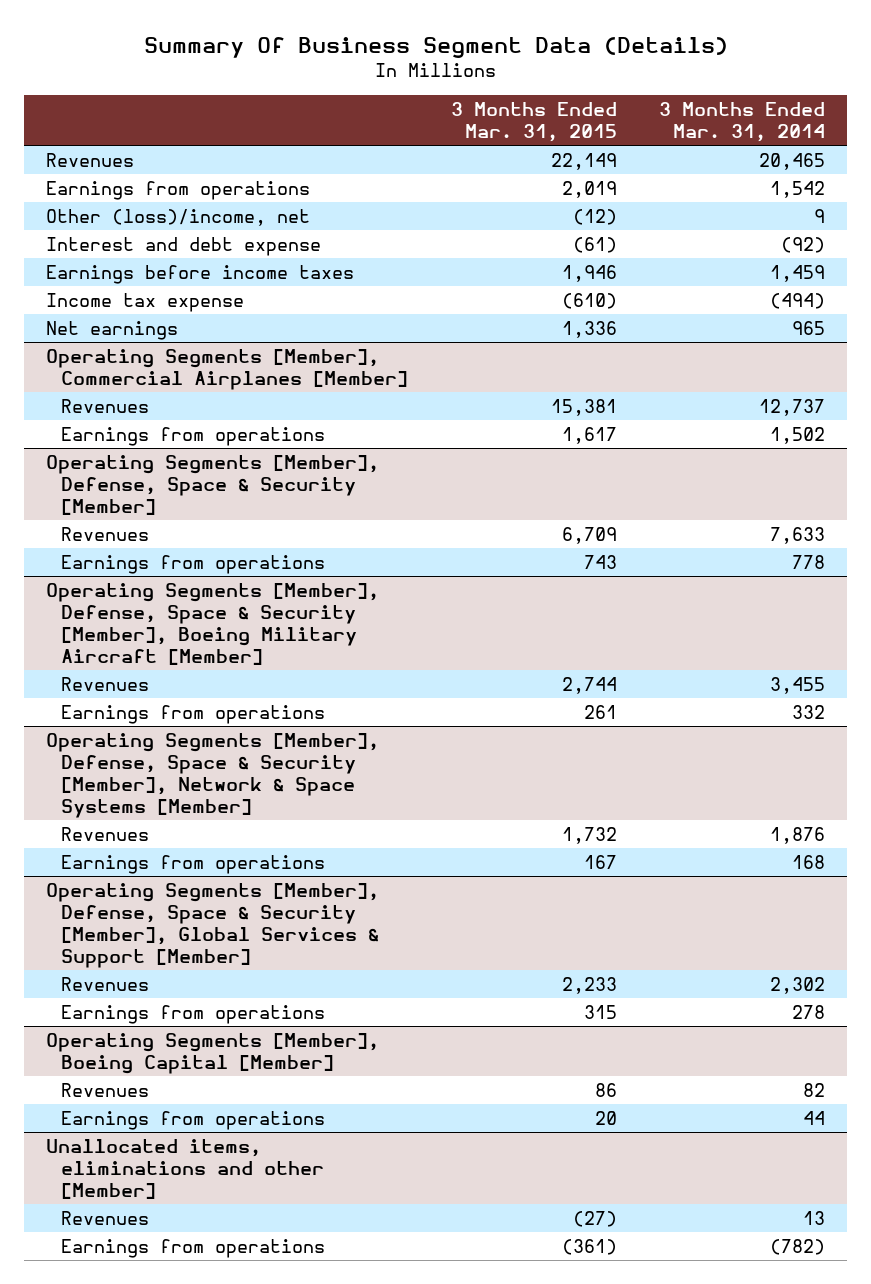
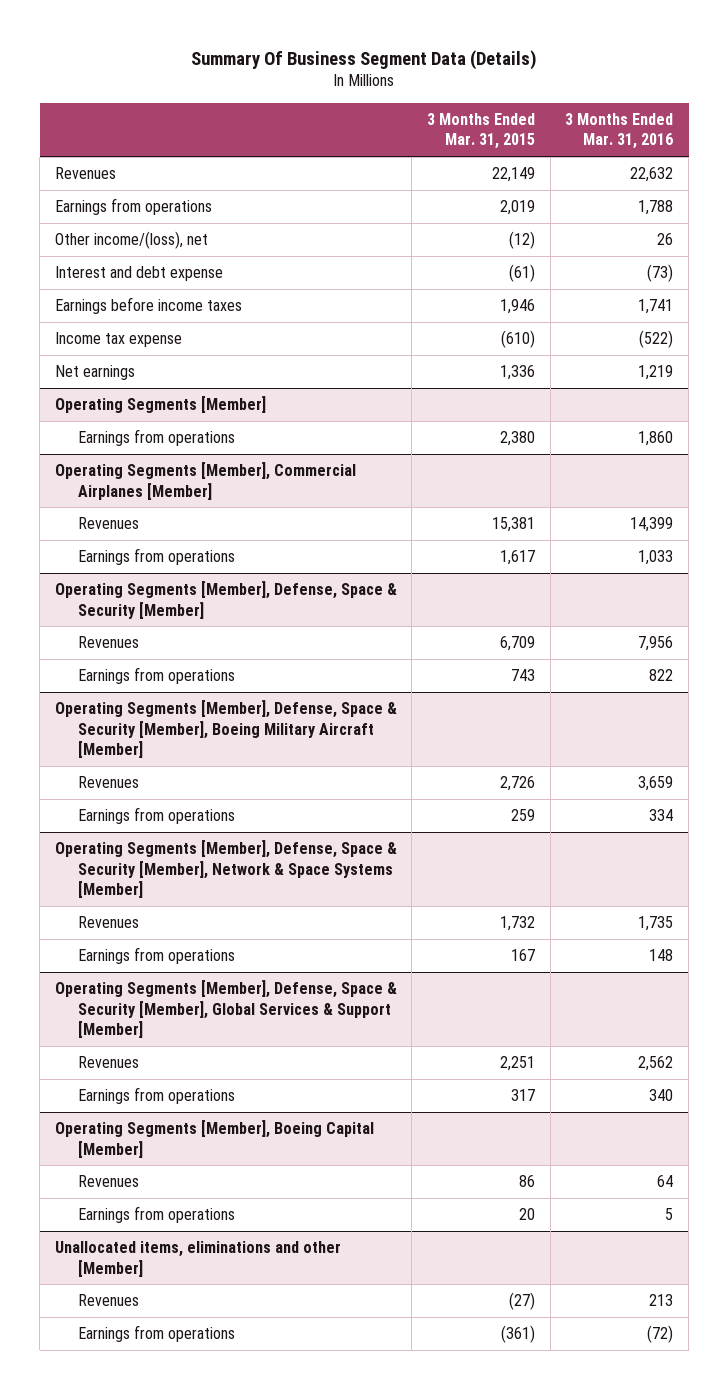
[659,102,826,143] 3 Months Ended Mar. 31, 2014 -> none
none -> [565,112,674,150] 3 Months Ended Mar. 31, 2016
[45,209,310,227] Other (loss)/income, net -> [54,231,208,250] Other income/(loss), net
none -> [54,396,266,414] Operating Segments [Member]
none -> [78,429,236,447] Earnings from operations
[561,677,617,695] 2,744 -> [500,776,536,792] 2,726
[583,705,617,720] 261 -> [511,809,536,822] 259
[561,977,617,995] 2,233 -> [500,1056,536,1072] 2,251
[583,1005,617,1020] 315 -> [511,1089,536,1102] 317

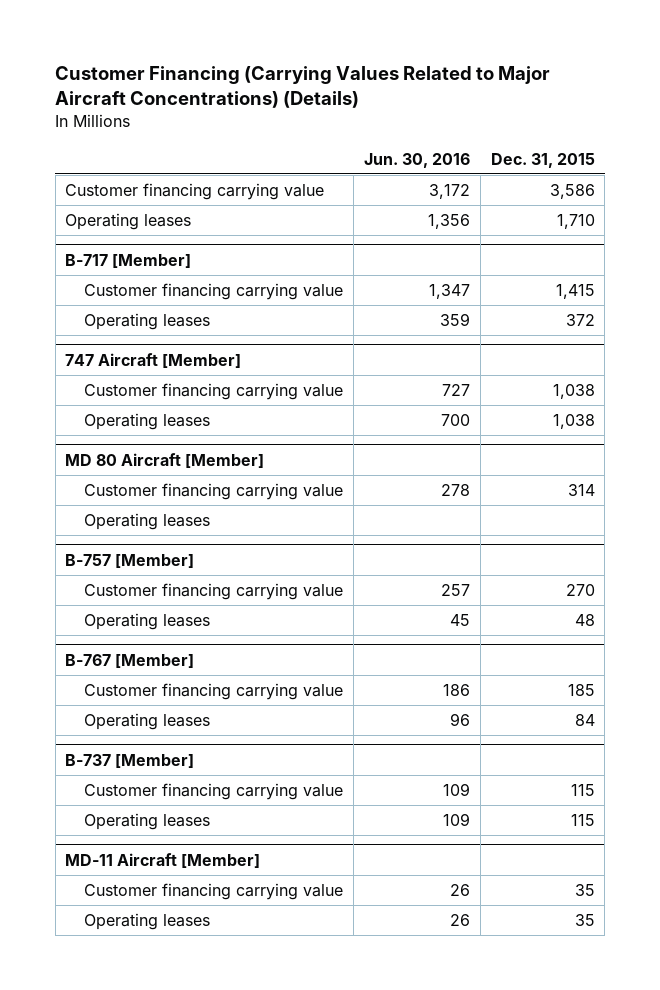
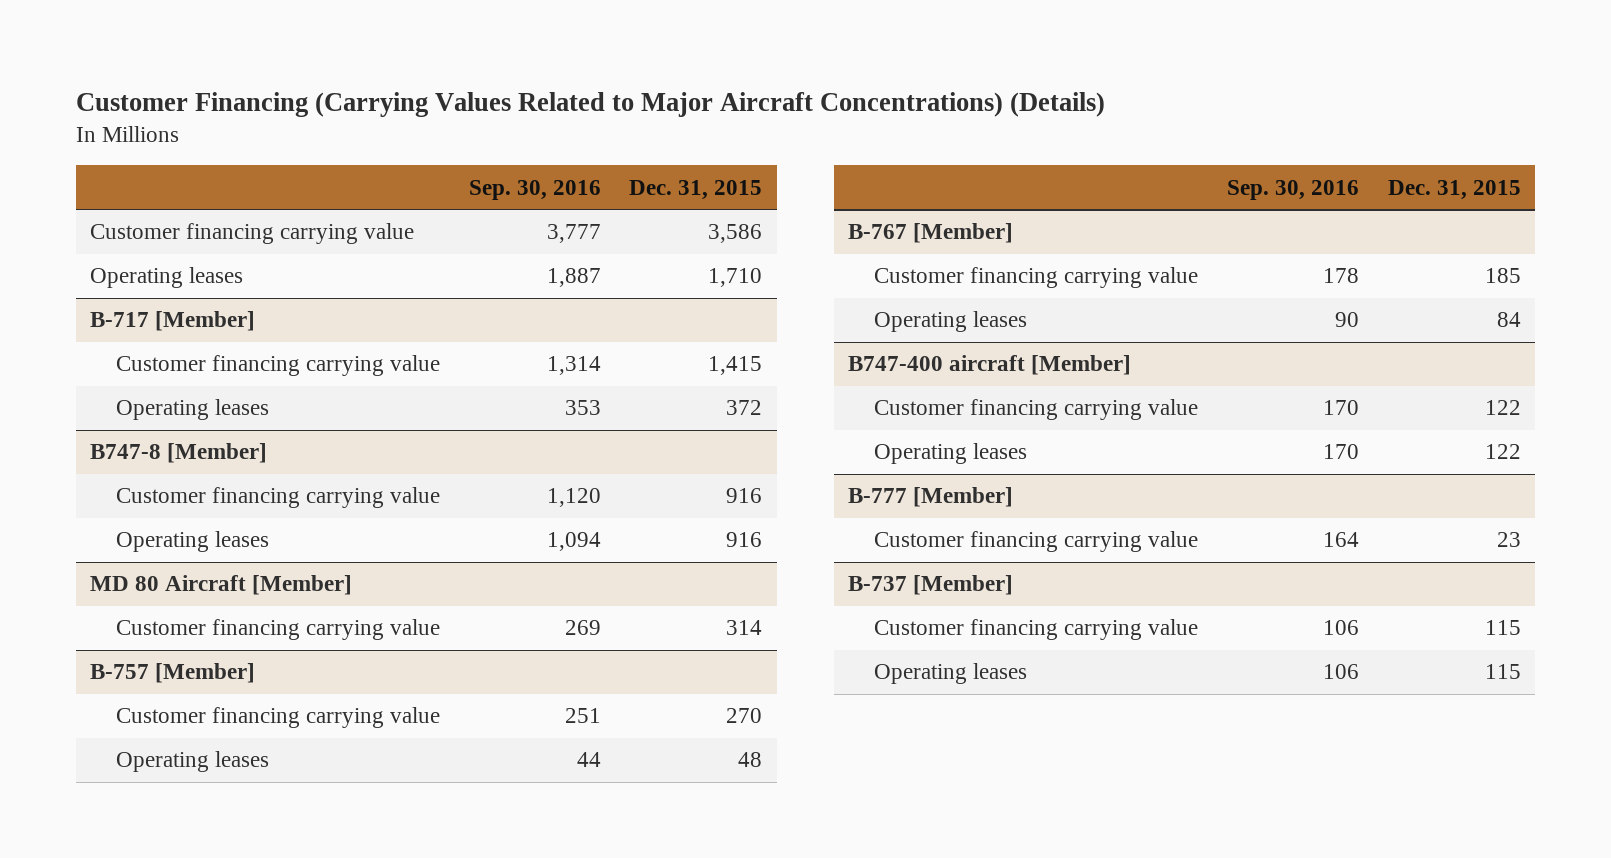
[363,152,470,168] Jun. 30, 2016 -> none
none -> [468,179,601,200] Sep. 30, 2016
[65,352,242,368] 747 Aircraft [Member] -> none
none -> [90,443,268,464] B747-8 [Member]
[552,383,595,399] 1,038 -> [726,488,763,504] 916
[552,413,595,429] 1,038 -> [726,532,763,548] 916
[84,512,211,530] Operating leases -> none
none -> [848,355,1132,376] B747-400 aircraft [Member]
none -> [874,399,1199,421] Customer financing carrying value
none -> [874,443,1028,465] Operating leases
none -> [848,487,1014,508] B-777 [Member]
none -> [874,531,1199,553] Customer financing carrying value
[65,852,261,868] MD-11 Aircraft [Member] -> none
[84,882,344,900] Customer financing carrying value -> none
[84,912,211,930] Operating leases -> none

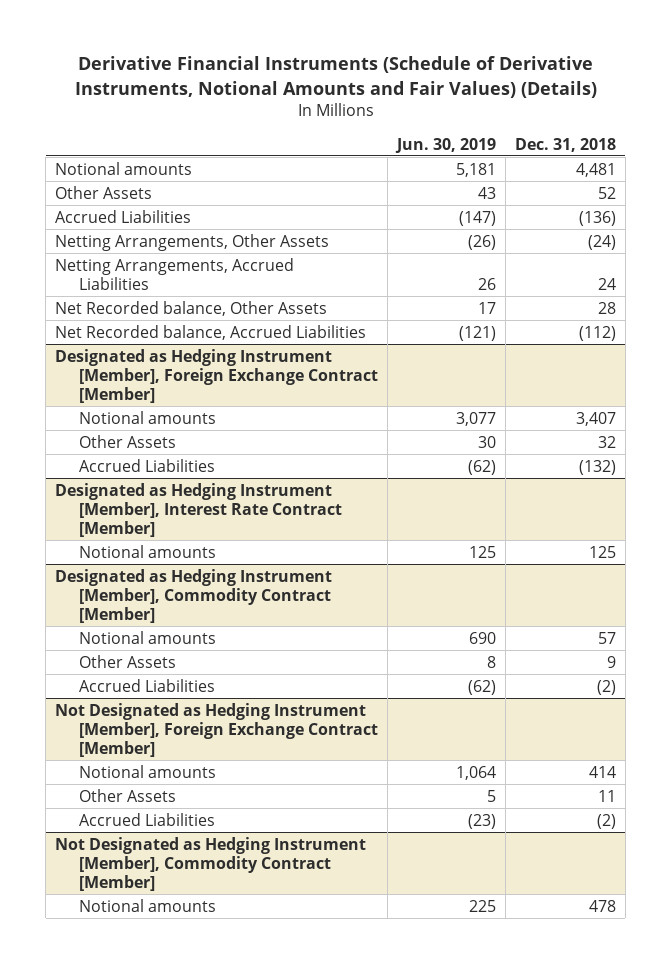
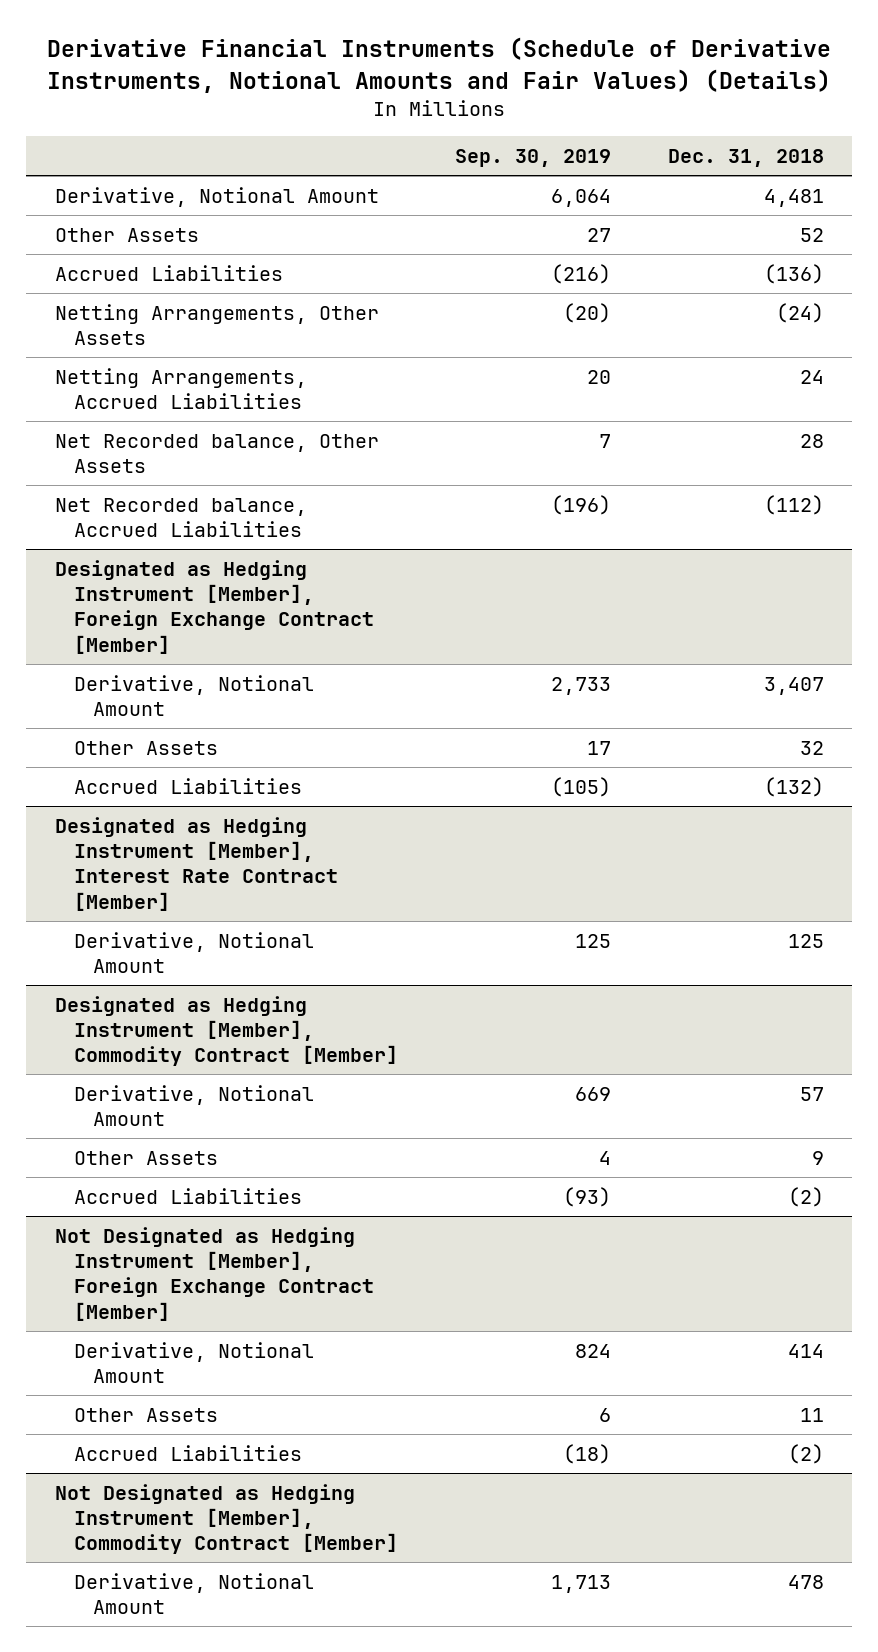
[394,137,496,153] Jun. 30, 2019 -> none
none -> [454,149,611,168] Sep. 30, 2019
[55,161,193,175] Notional amounts -> [54,186,379,207] Derivative, Notional Amount
[78,410,216,424] Notional amounts -> [73,674,314,717] Derivative, Notional Amount
[78,544,216,558] Notional amounts -> [73,931,314,974] Derivative, Notional Amount
[78,630,216,644] Notional amounts -> [73,1084,314,1127] Derivative, Notional Amount
[78,764,216,778] Notional amounts -> [73,1341,314,1384] Derivative, Notional Amount
[78,898,216,912] Notional amounts -> [73,1572,314,1615] Derivative, Notional Amount

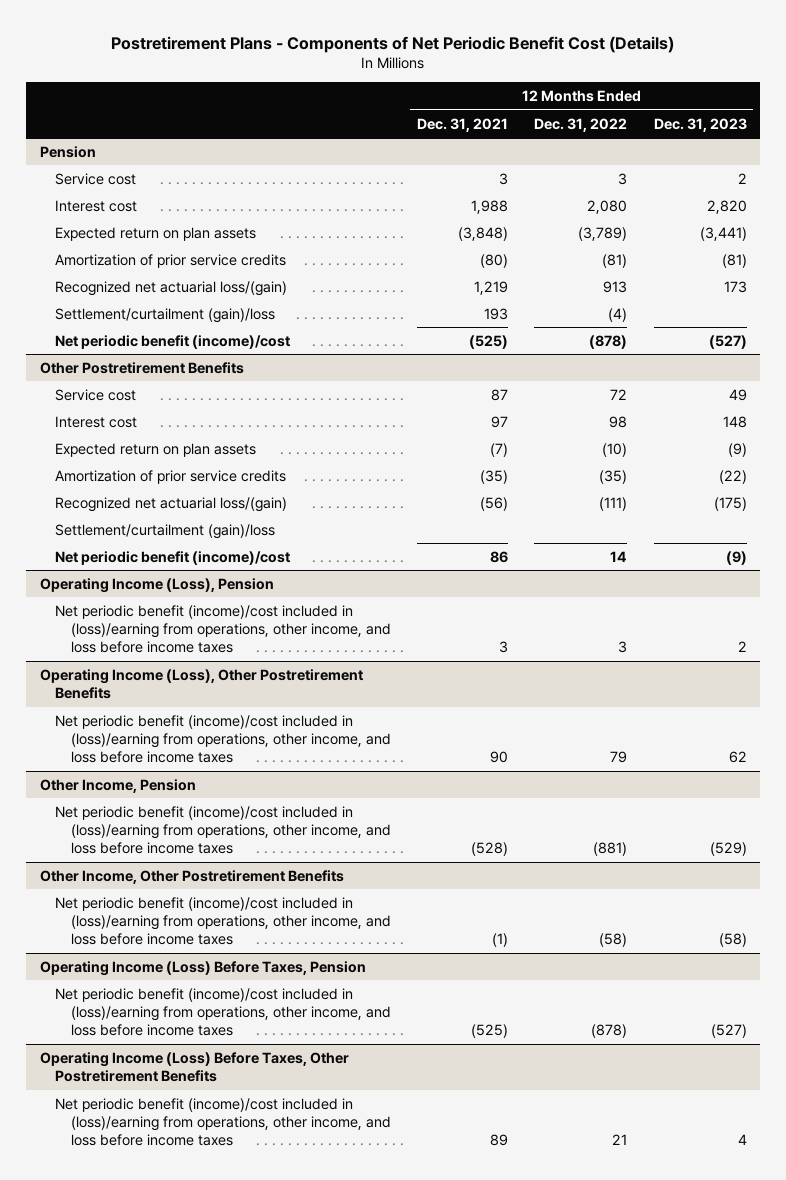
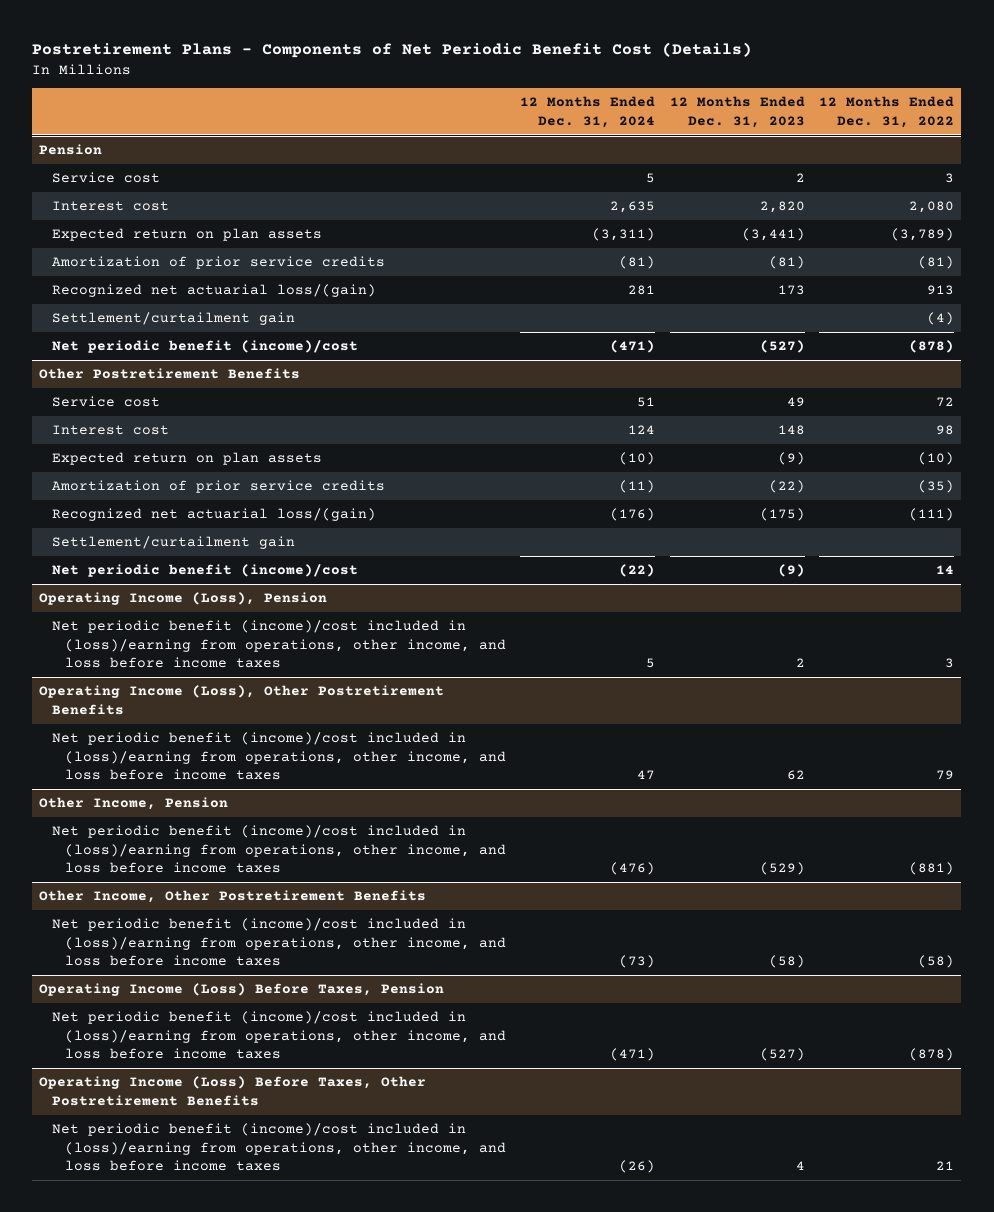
[417,117,509,132] Dec. 31, 2021 -> none
none -> [520,96,656,128] 12 Months Ended Dec. 31, 2024
[55,307,276,323] Settlement/curtailment (gain)/loss -> [52,312,296,326] Settlement/curtailment gain
[55,523,276,539] Settlement/curtailment (gain)/loss -> [52,536,296,550] Settlement/curtailment gain

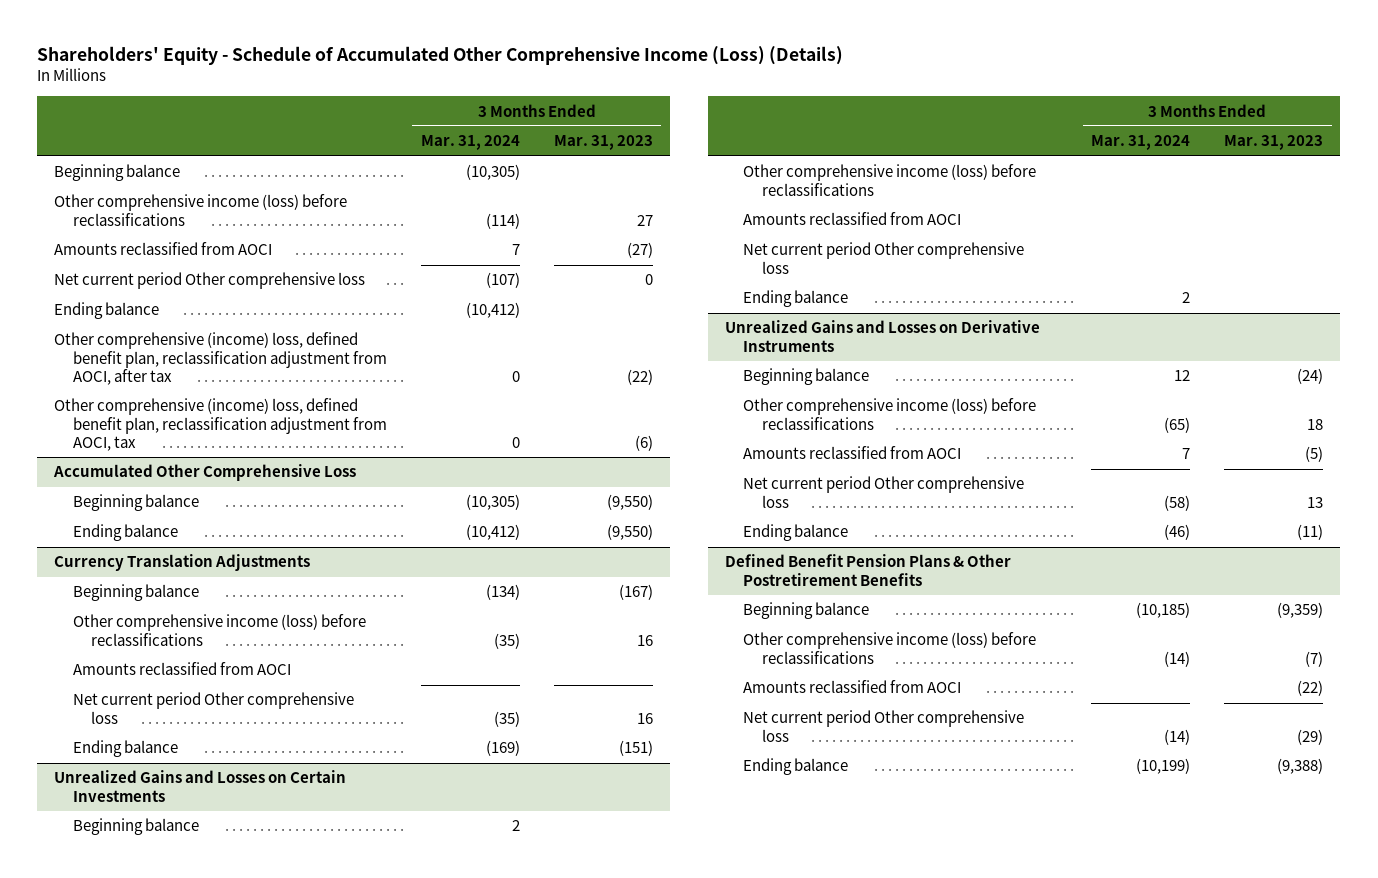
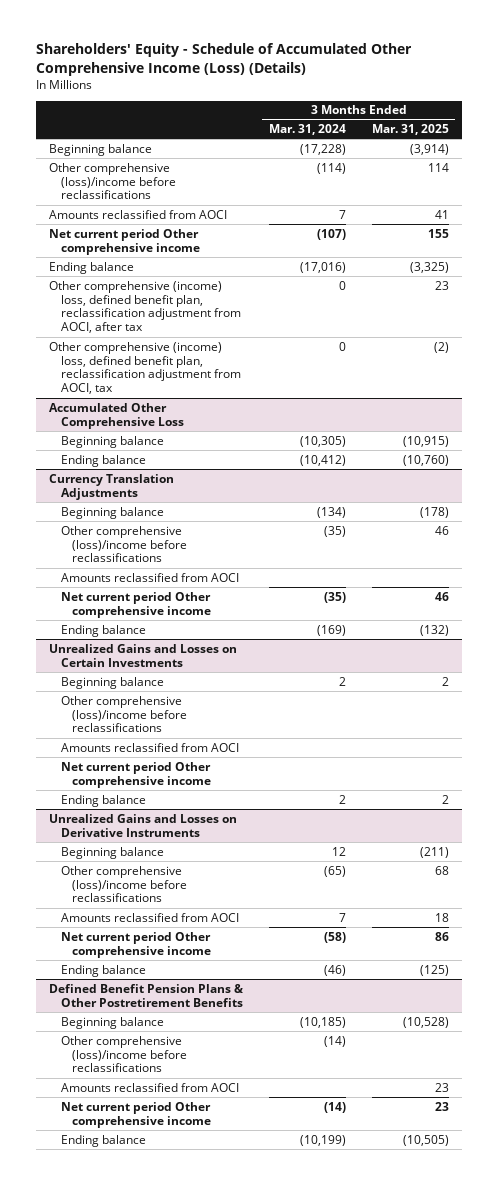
[553,135,653,151] Mar. 31, 2023 -> none
none -> [371,124,449,136] Mar. 31, 2025
[465,164,520,181] (10,305) -> [299,143,346,155] (17,228)
[54,194,348,226] Other comprehensive income (loss) before reclassifications -> [48,162,176,200] Other comprehensive (loss)/income before reclassifications
[54,272,366,290] Net current period Other comprehensive loss -> [48,228,200,255] Net current period Other comprehensive income
[465,302,520,319] (10,412) -> [299,261,346,273] (17,016)
[72,614,366,646] Other comprehensive income (loss) before reclassifications -> [60,525,188,563] Other comprehensive (loss)/income before reclassifications
[72,692,354,724] Net current period Other comprehensive loss -> [60,591,212,618] Net current period Other comprehensive income
[743,164,1037,196] Other comprehensive income (loss) before reclassifications -> [60,695,188,733] Other comprehensive (loss)/income before reclassifications
[743,242,1025,274] Net current period Other comprehensive loss -> [60,761,212,788] Net current period Other comprehensive income
[743,398,1037,430] Other comprehensive income (loss) before reclassifications -> [60,865,188,903] Other comprehensive (loss)/income before reclassifications
[743,476,1025,508] Net current period Other comprehensive loss -> [60,931,212,958] Net current period Other comprehensive income
[743,632,1037,664] Other comprehensive income (loss) before reclassifications -> [60,1035,188,1073] Other comprehensive (loss)/income before reclassifications
[743,710,1025,742] Net current period Other comprehensive loss -> [60,1101,212,1128] Net current period Other comprehensive income

